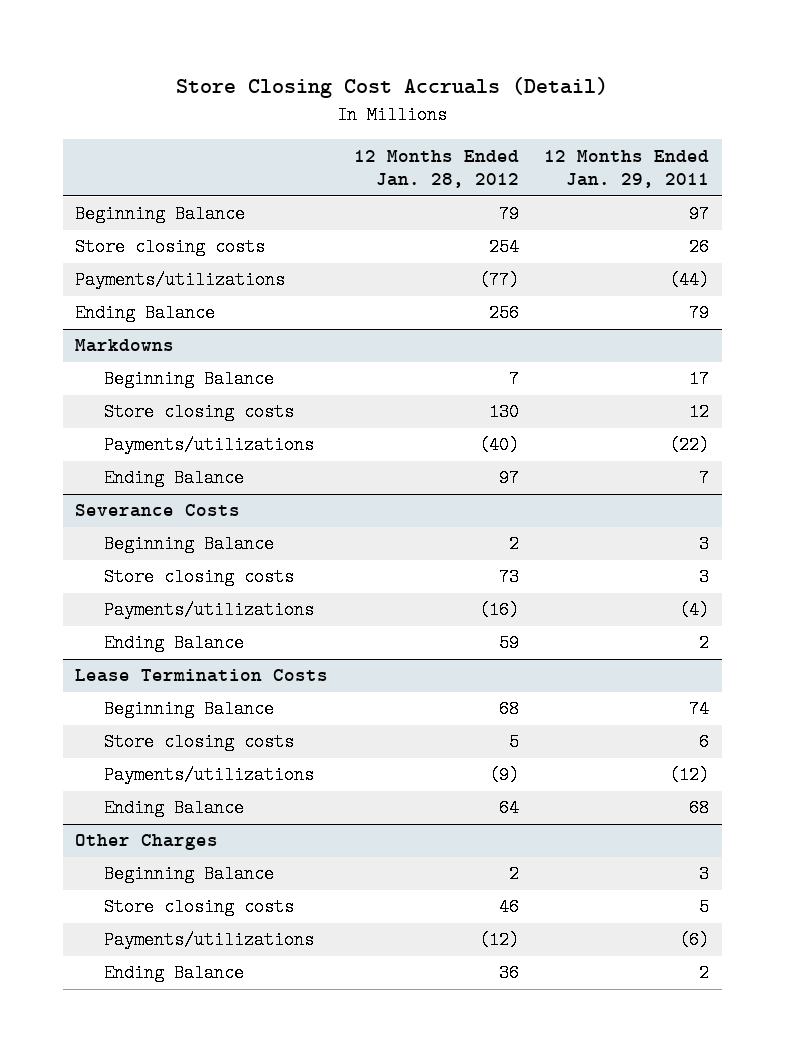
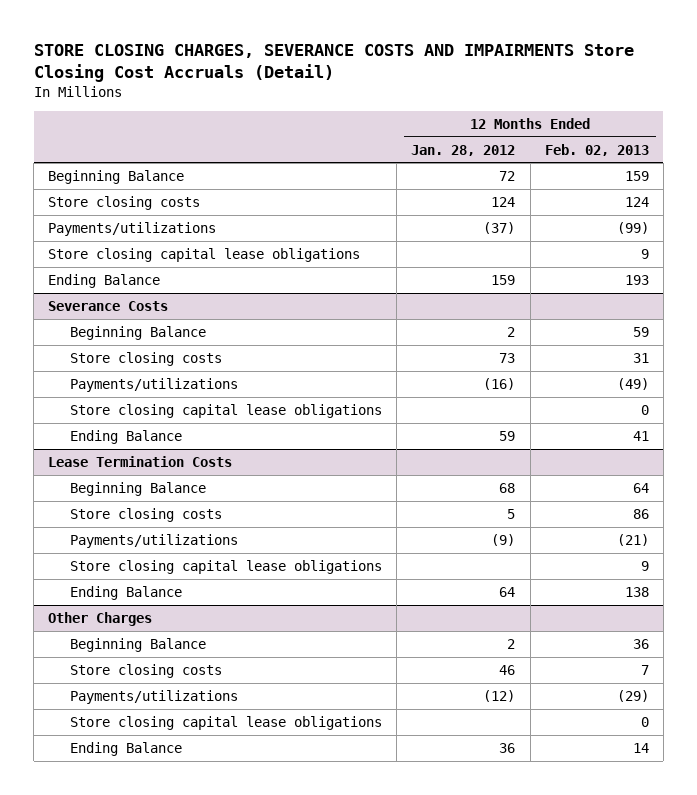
[176,77,609,99] Store Closing Cost Accruals (Detail) -> [33,43,634,82] STORE CLOSING CHARGES, SEVERANCE COSTS AND IMPAIRMENTS Store Closing Cost Accruals (Detail)
[544,149,710,189] 12 Months Ended Jan. 29, 2011 -> none
none -> [544,143,649,156] Feb. 02, 2013
[75,339,175,353] Markdowns -> none
[104,370,275,389] Beginning Balance -> none
[104,403,295,422] Store closing costs -> none
[104,436,315,455] Payments/utilizations -> none
[104,469,245,488] Ending Balance -> none
[498,205,519,224] 79 -> [499,171,516,182] 72
[488,238,519,257] 254 -> [491,197,516,208] 124
[478,271,519,290] (77) -> [483,222,516,235] (37)
none -> [48,248,361,263] Store closing capital lease obligations
[488,304,519,323] 256 -> [491,275,516,286] 159
none -> [70,404,383,419] Store closing capital lease obligations
none -> [70,560,383,575] Store closing capital lease obligations
none -> [70,716,383,731] Store closing capital lease obligations

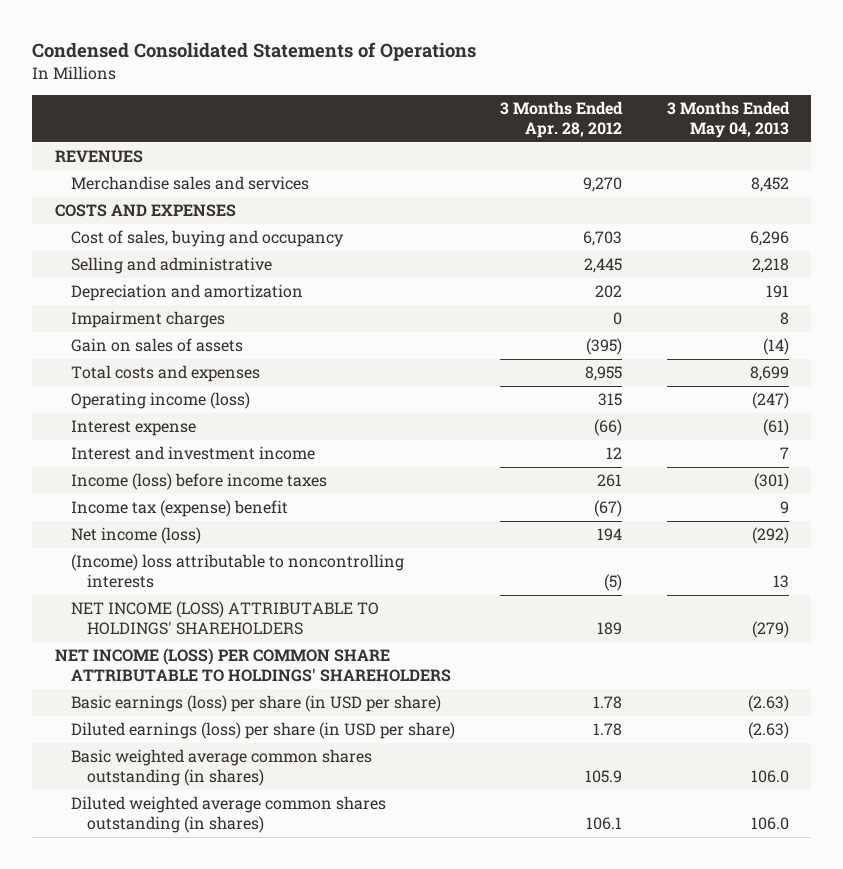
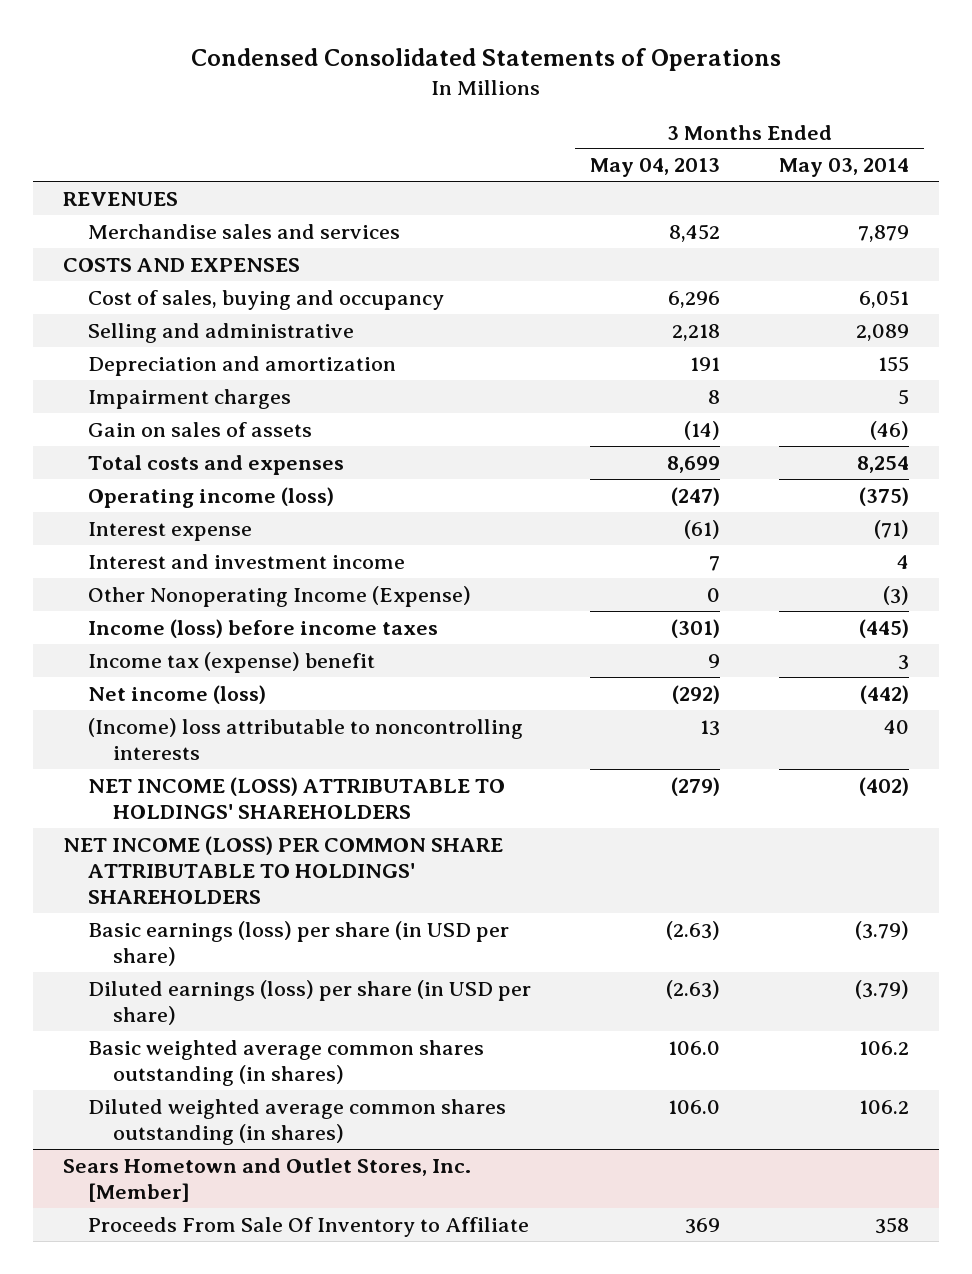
[499,101,623,139] 3 Months Ended Apr. 28, 2012 -> none
none -> [779,158,910,178] May 03, 2014
none -> [87,585,471,607] Other Nonoperating Income (Expense)
none -> [62,1157,471,1202] Sears Hometown and Outlet Stores, Inc. [Member]
none -> [87,1216,529,1237] Proceeds From Sale Of Inventory to Affiliate

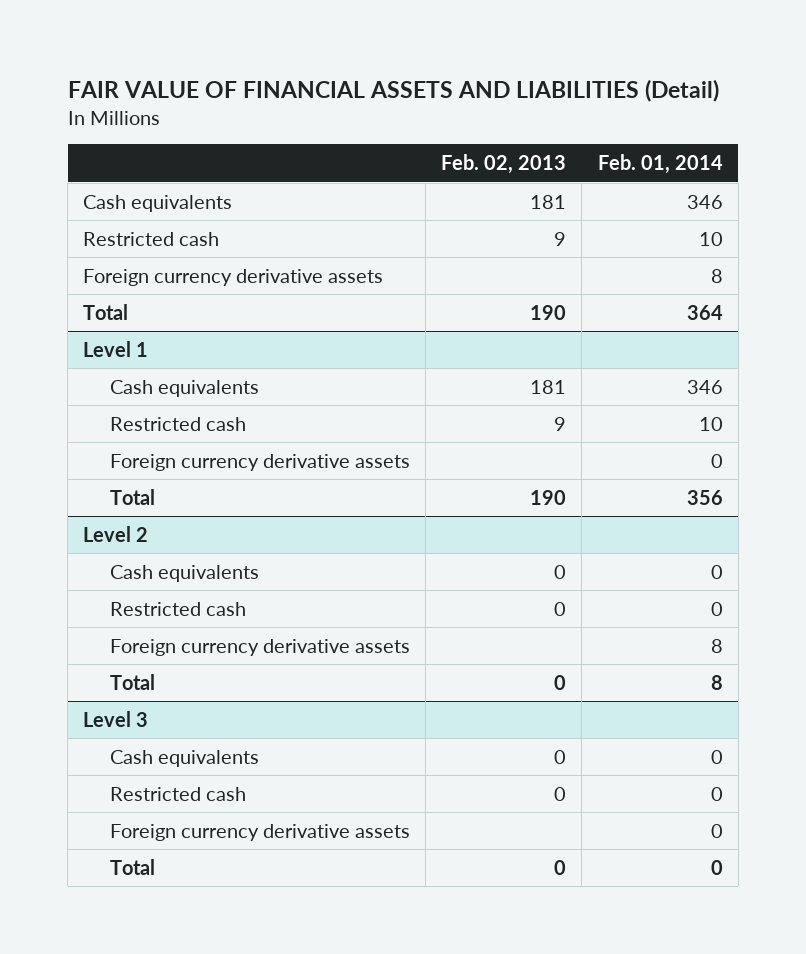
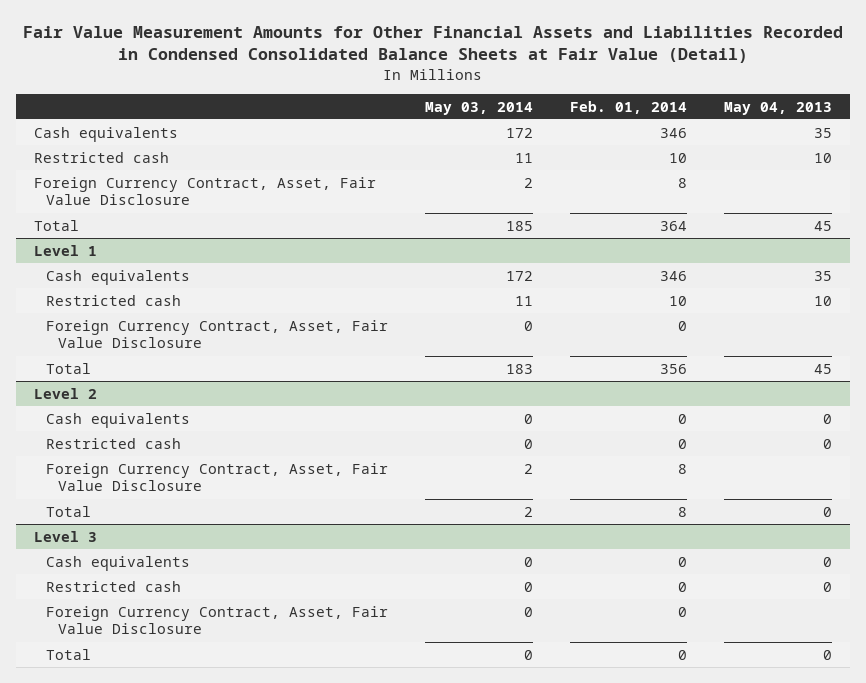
[67,79,719,103] FAIR VALUE OF FINANCIAL ASSETS AND LIABILITIES (Detail) -> [23,26,844,64] Fair Value Measurement Amounts for Other Financial Assets and Liabilities Recorded in Condensed Consolidated Balance Sheets at Fair Value (Detail)
[441,154,567,175] Feb. 02, 2013 -> none
none -> [425,101,534,115] May 03, 2014
none -> [723,101,832,115] May 04, 2013
[83,268,384,286] Foreign currency derivative assets -> [34,176,377,206] Foreign Currency Contract, Asset, Fair Value Disclosure
[110,453,411,471] Foreign currency derivative assets -> [46,319,389,349] Foreign Currency Contract, Asset, Fair Value Disclosure
[110,638,411,656] Foreign currency derivative assets -> [46,462,389,492] Foreign Currency Contract, Asset, Fair Value Disclosure
[110,823,411,841] Foreign currency derivative assets -> [46,605,389,635] Foreign Currency Contract, Asset, Fair Value Disclosure

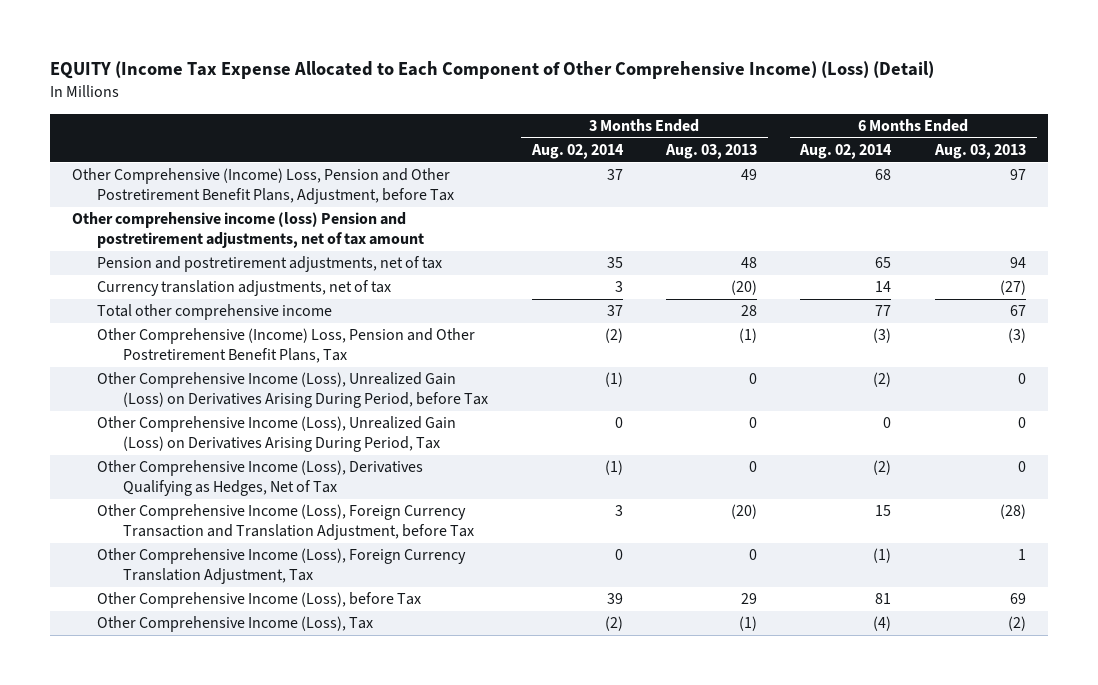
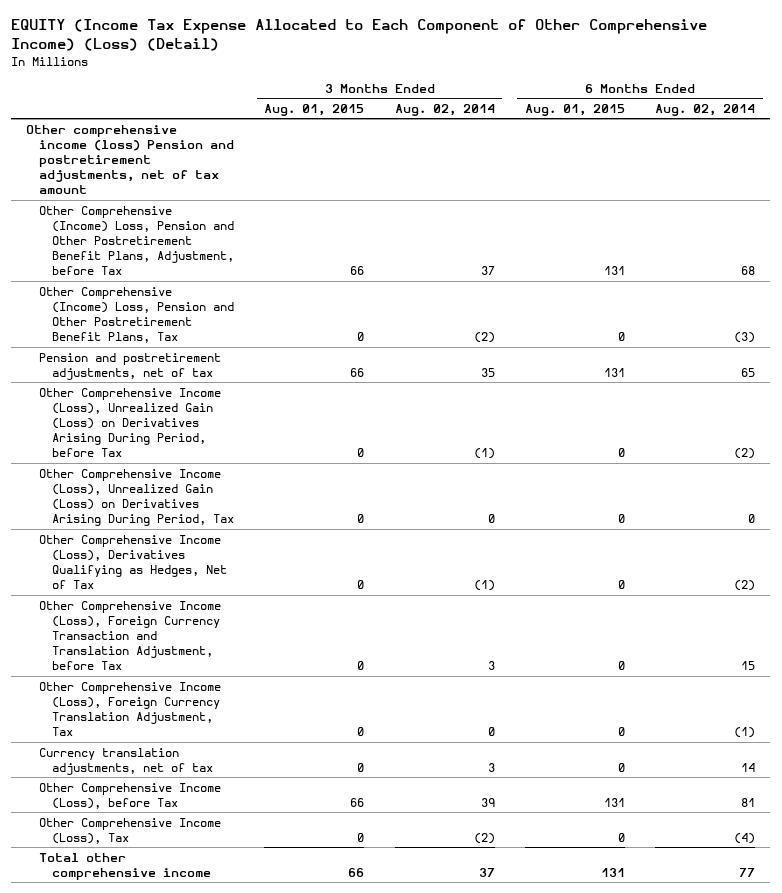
[664,143,757,159] Aug. 03, 2013 -> none
[933,143,1026,159] Aug. 03, 2013 -> none
none -> [264,103,365,116] Aug. 01, 2015
none -> [525,103,626,116] Aug. 01, 2015
[71,168,455,205] Other Comprehensive (Income) Loss, Pension and Other Postretirement Benefit Plans, Adjustment, before Tax -> [39,205,234,276] Other Comprehensive (Income) Loss, Pension and Other Postretirement Benefit Plans, Adjustment, before Tax
[97,256,443,273] Pension and postretirement adjustments, net of tax -> [39,352,222,380] Pension and postretirement adjustments, net of tax
[97,280,392,297] Currency translation adjustments, net of tax -> [39,747,213,775] Currency translation adjustments, net of tax
[97,304,333,321] Total other comprehensive income -> [39,852,211,880] Total other comprehensive income

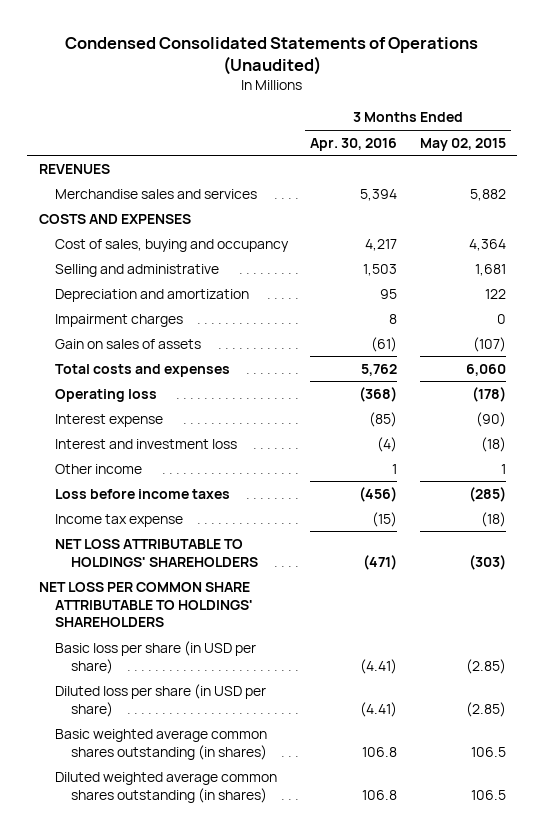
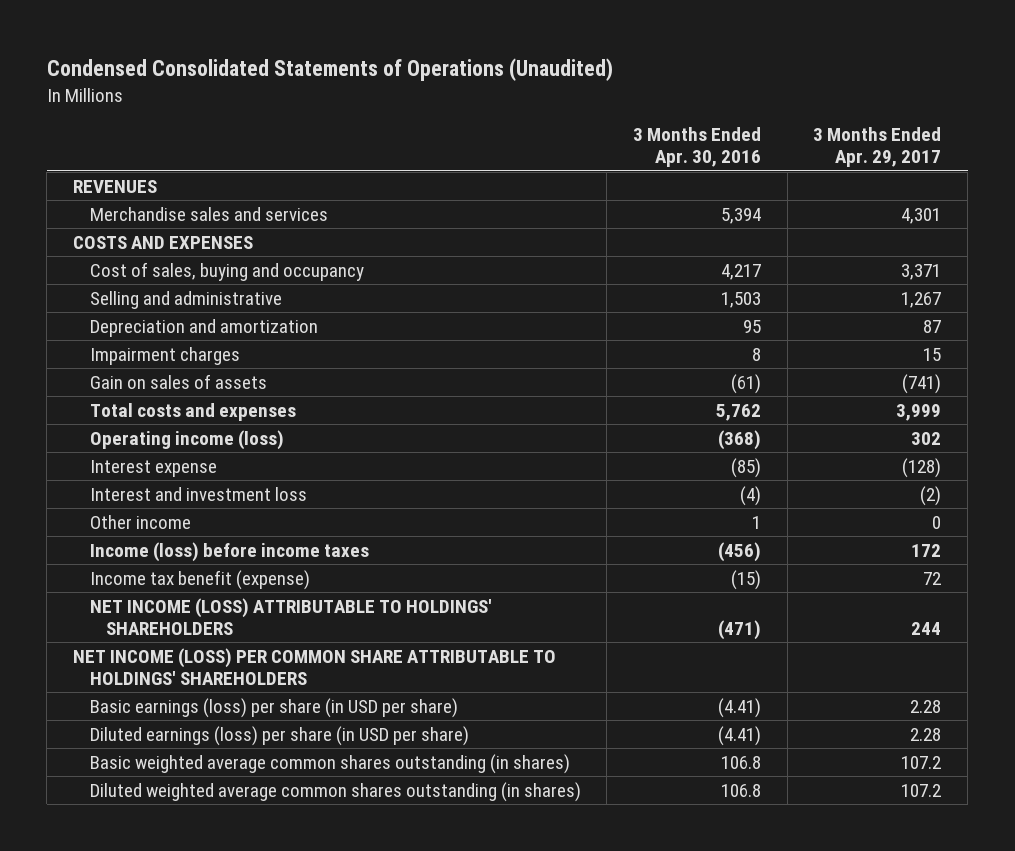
[419,137,506,151] May 02, 2015 -> none
none -> [813,127,942,168] 3 Months Ended Apr. 29, 2017
[54,388,157,402] Operating loss -> [89,429,284,450] Operating income (loss)
[54,488,230,499] Loss before income taxes -> [89,541,369,562] Income (loss) before income taxes
[54,513,183,527] Income tax expense -> [89,569,310,590] Income tax benefit (expense)
[54,538,258,567] NET LOSS ATTRIBUTABLE TO HOLDINGS' SHAREHOLDERS -> [89,597,492,635] NET INCOME (LOSS) ATTRIBUTABLE TO HOLDINGS' SHAREHOLDERS
[38,581,253,628] NET LOSS PER COMMON SHARE ATTRIBUTABLE TO HOLDINGS' SHAREHOLDERS -> [73,647,557,685] NET INCOME (LOSS) PER COMMON SHARE ATTRIBUTABLE TO HOLDINGS' SHAREHOLDERS
[54,640,256,674] Basic loss per share (in USD per share) -> [89,697,458,718] Basic earnings (loss) per share (in USD per share)
[54,683,266,717] Diluted loss per share (in USD per share) -> [89,725,469,746] Diluted earnings (loss) per share (in USD per share)

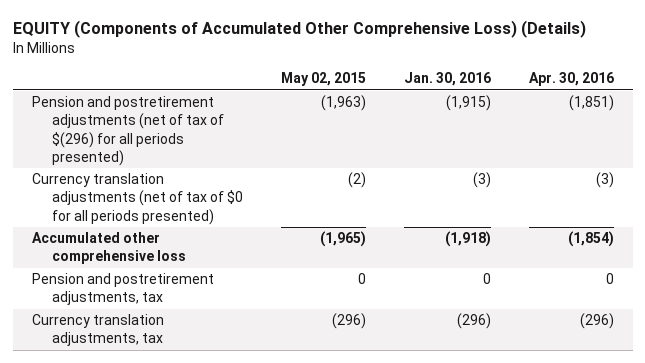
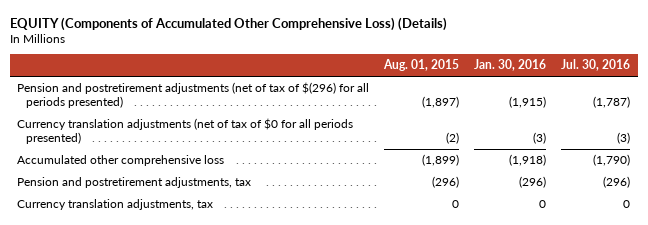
[280,72,366,87] May 02, 2015 -> none
[528,72,614,87] Apr. 30, 2016 -> none
none -> [383,59,460,72] Aug. 01, 2015
none -> [561,59,631,72] Jul. 30, 2016
[482,273,491,285] 0 -> [519,176,547,189] (296)
[456,313,491,330] (296) -> [539,200,547,209] 0

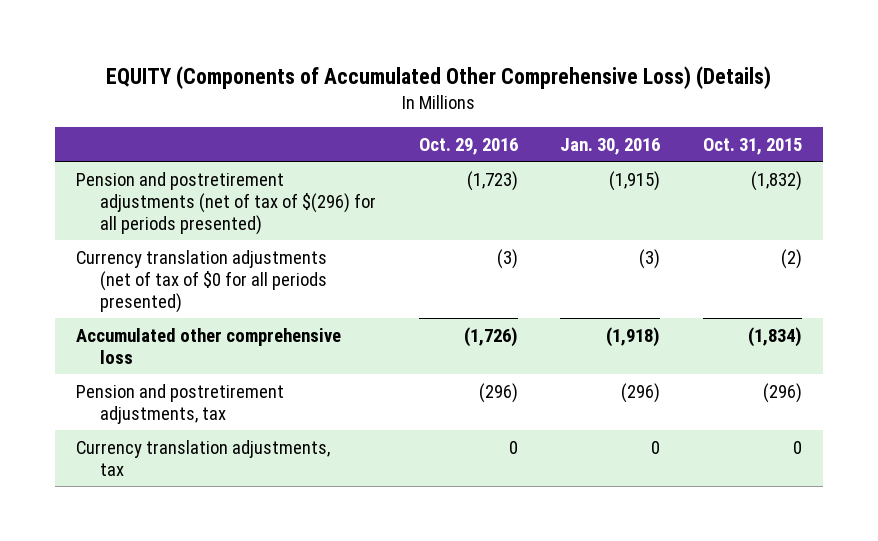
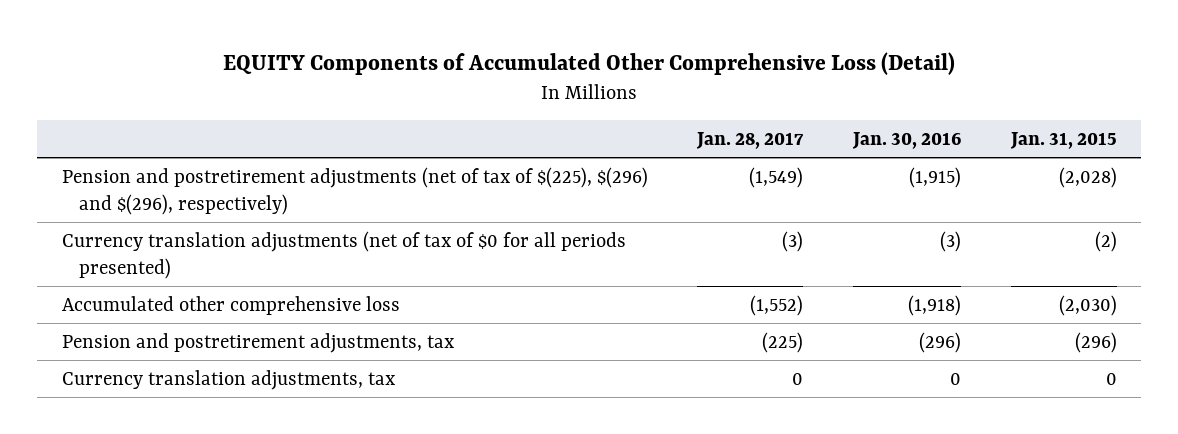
[105,65,771,89] EQUITY (Components of Accumulated Other Comprehensive Loss) (Details) -> [223,52,956,76] EQUITY Components of Accumulated Other Comprehensive Loss (Detail)
[418,137,518,155] Oct. 29, 2016 -> none
[702,137,802,155] Oct. 31, 2015 -> none
none -> [696,131,805,149] Jan. 28, 2017
none -> [1009,131,1117,149] Jan. 31, 2015
[75,171,377,235] Pension and postretirement adjustments (net of tax of $(296) for all periods presented) -> [61,166,648,215] Pension and postretirement adjustments (net of tax of $(225), $(296) and $(296), respectively)

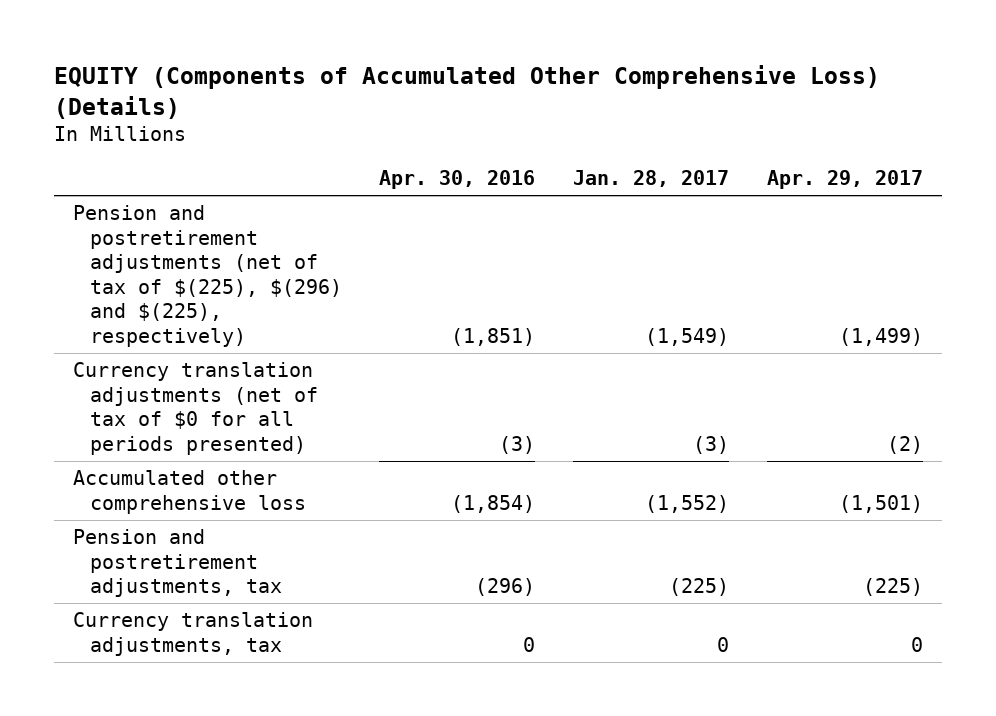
[223,52,956,76] EQUITY Components of Accumulated Other Comprehensive Loss (Detail) -> [54,65,881,119] EQUITY (Components of Accumulated Other Comprehensive Loss) (Details)
[851,131,961,149] Jan. 30, 2016 -> none
[1009,131,1117,149] Jan. 31, 2015 -> none
none -> [379,170,536,190] Apr. 30, 2016
none -> [766,170,923,190] Apr. 29, 2017
[61,166,648,215] Pension and postretirement adjustments (net of tax of $(225), $(296) and $(296), respectively) -> [72,205,342,347] Pension and postretirement adjustments (net of tax of $(225), $(296) and $(225), respectively)

